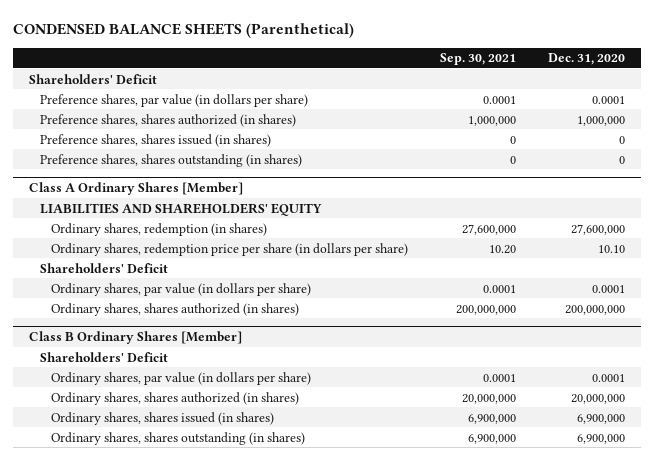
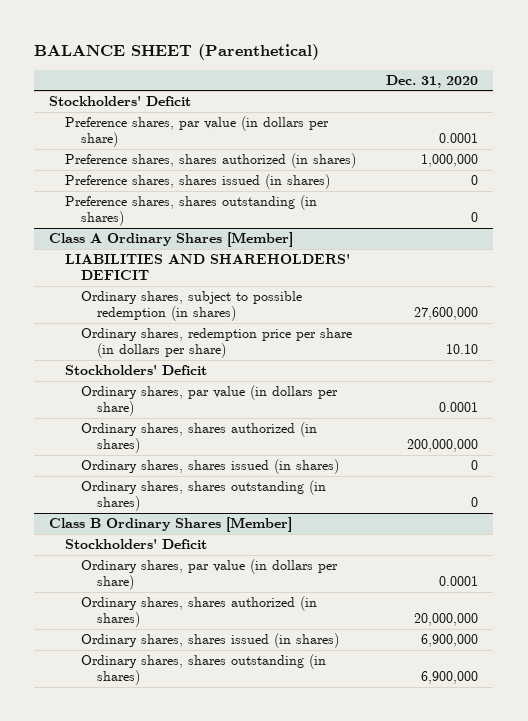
[12,23,354,39] CONDENSED BALANCE SHEETS (Parenthetical) -> [34,43,320,60] BALANCE SHEET (Parenthetical)
[440,53,517,66] Sep. 30, 2021 -> none
[28,73,157,84] Shareholders' Deficit -> [49,96,192,107] Stockholders' Deficit
[40,202,323,216] LIABILITIES AND SHAREHOLDERS' EQUITY -> [65,254,351,281] LIABILITIES AND SHAREHOLDERS' DEFICIT
[51,222,268,236] Ordinary shares, redemption (in shares) -> [81,291,303,322] Ordinary shares, subject to possible redemption (in shares)
[40,262,169,273] Shareholders' Deficit -> [65,365,208,376] Stockholders' Deficit
none -> [81,459,340,475] Ordinary shares, shares issued (in shares)
none -> [81,480,327,512] Ordinary shares, shares outstanding (in shares)
[40,351,169,362] Shareholders' Deficit -> [65,539,208,550] Stockholders' Deficit

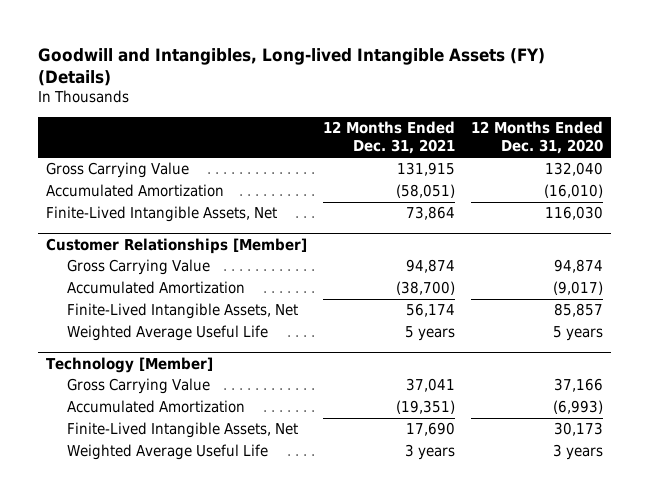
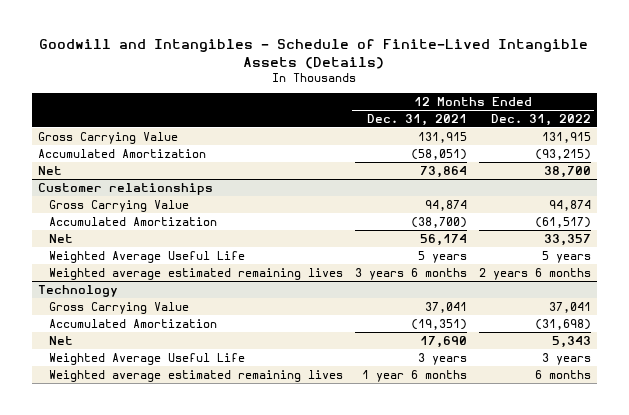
[38,47,546,86] Goodwill and Intangibles, Long-lived Intangible Assets (FY) (Details) -> [39,39,589,69] Goodwill and Intangibles - Schedule of Finite-Lived Intangible Assets (Details)
[471,120,604,155] 12 Months Ended Dec. 31, 2020 -> none
none -> [491,113,592,126] Dec. 31, 2022
[46,206,278,223] Finite-Lived Intangible Assets, Net -> [37,165,62,175] Net
[46,237,308,254] Customer Relationships [Member] -> [37,182,213,195] Customer relationships
[66,303,298,320] Finite-Lived Intangible Assets, Net -> [49,233,74,243] Net
none -> [49,267,344,280] Weighted average estimated remaining lives
[46,356,214,373] Technology [Member] -> [37,284,118,297] Technology
[66,422,298,439] Finite-Lived Intangible Assets, Net -> [49,335,74,345] Net
none -> [49,369,344,382] Weighted average estimated remaining lives

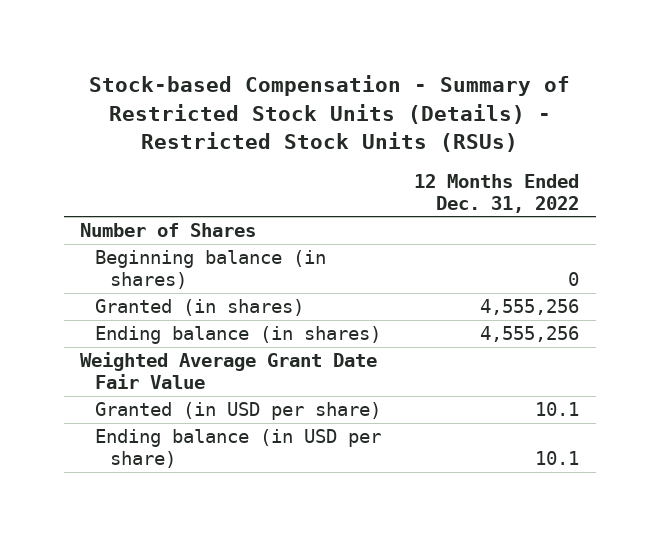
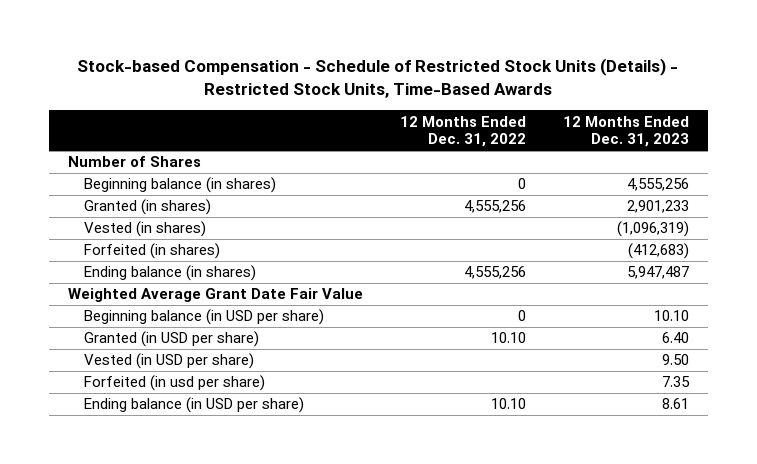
[88,75,570,153] Stock-based Compensation - Summary of Restricted Stock Units (Details) - Restricted Stock Units (RSUs) -> [77,58,679,99] Stock-based Compensation - Schedule of Restricted Stock Units (Details) - Restricted Stock Units, Time-Based Awards
none -> [563,115,690,148] 12 Months Ended Dec. 31, 2023
none -> [84,221,207,238] Vested (in shares)
none -> [84,243,221,260] Forfeited (in shares)
none -> [84,309,325,326] Beginning balance (in USD per share)
[535,401,580,416] 10.1 -> [490,332,526,344] 10.10
none -> [84,353,255,370] Vested (in USD per share)
none -> [84,375,266,392] Forfeited (in usd per share)
[535,451,580,466] 10.1 -> [490,398,526,410] 10.10

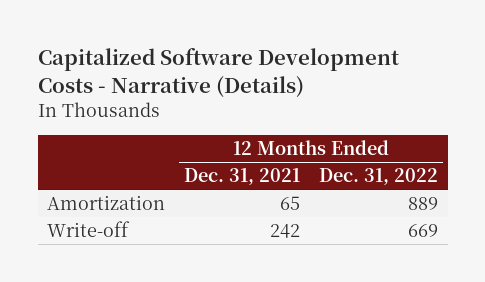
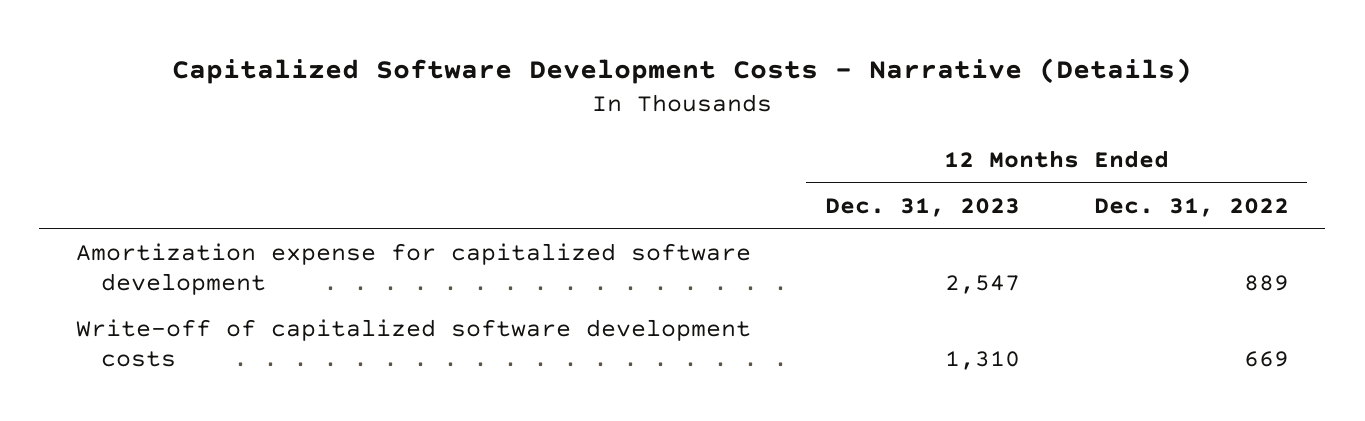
[184,168,301,186] Dec. 31, 2021 -> none
none -> [824,197,1020,217] Dec. 31, 2023
[47,195,166,211] Amortization -> [75,243,751,296] Amortization expense for capitalized software development
[47,221,131,238] Write-off -> [75,319,751,368] Write-off of capitalized software development costs

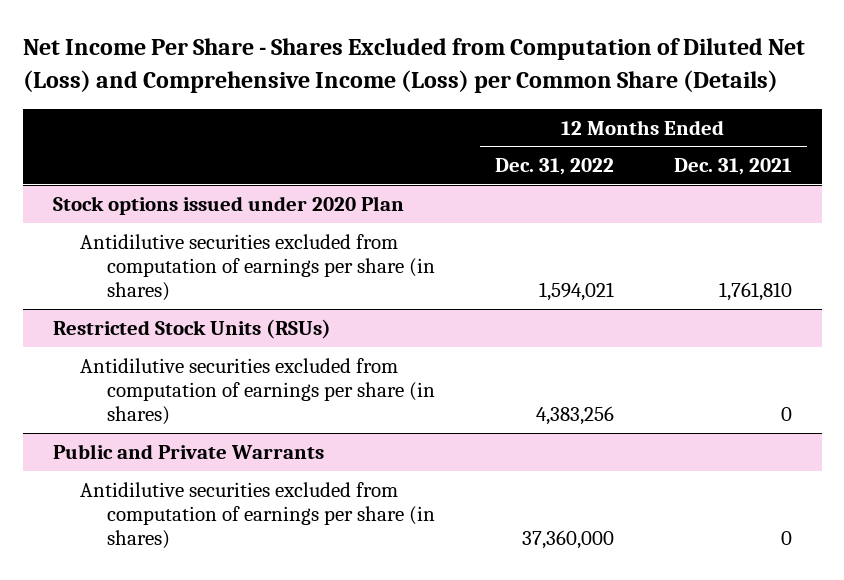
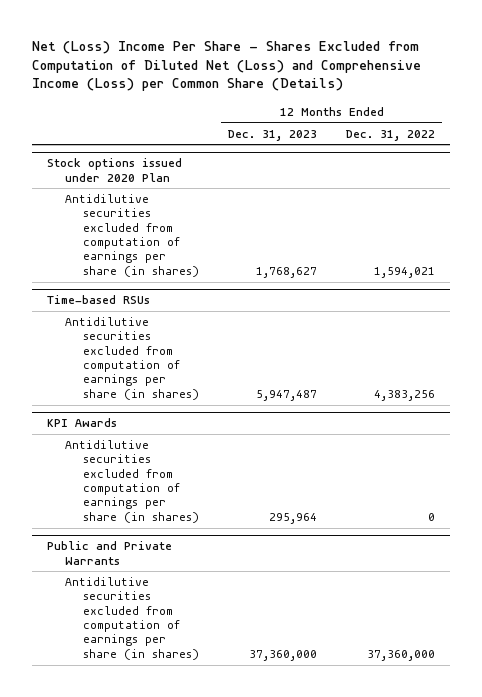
[22,38,805,93] Net Income Per Share - Shares Excluded from Computation of Diluted Net (Loss) and Comprehensive Income (Loss) per Common Share (Details) -> [32,40,422,92] Net (Loss) Income Per Share - Shares Excluded from Computation of Diluted Net (Loss) and Comprehensive Income (Loss) per Common Share (Details)
[673,158,792,176] Dec. 31, 2021 -> none
none -> [228,129,318,141] Dec. 31, 2023
[52,318,331,339] Restricted Stock Units (RSUs) -> none
none -> [46,295,150,305] Time-based RSUs
none -> [46,418,117,428] KPI Awards
none -> [64,440,200,523] Antidilutive securities excluded from computation of earnings per share (in shares)

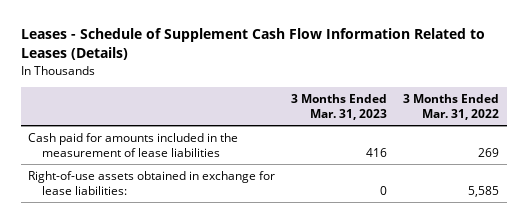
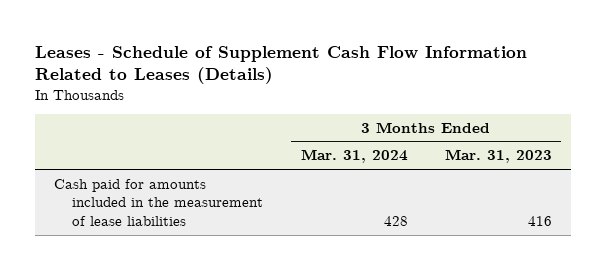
[403,93,500,120] 3 Months Ended Mar. 31, 2022 -> none
none -> [300,149,408,164] Mar. 31, 2024
[28,171,276,195] Right-of-use assets obtained in exchange for lease liabilities: -> none

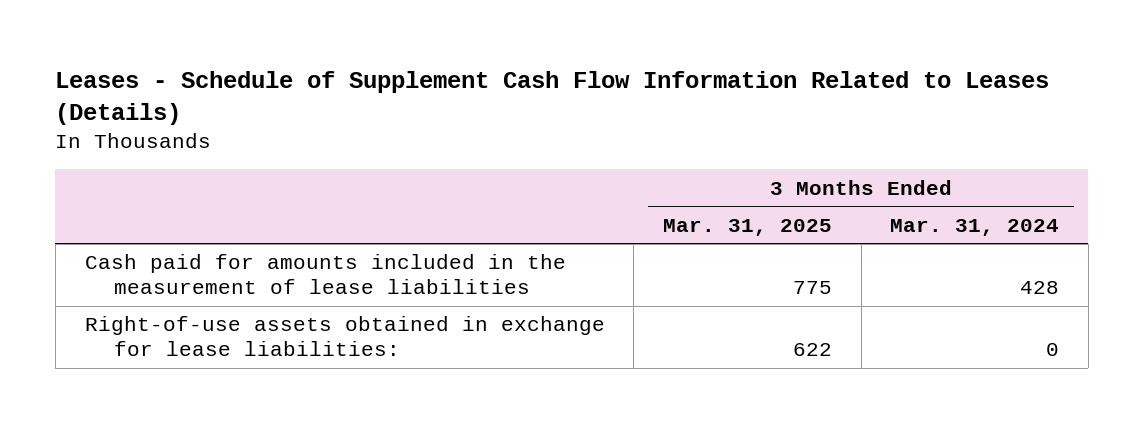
[445,149,553,164] Mar. 31, 2023 -> none
none -> [662,218,832,236] Mar. 31, 2025
none -> [84,316,605,356] Right-of-use assets obtained in exchange for lease liabilities:

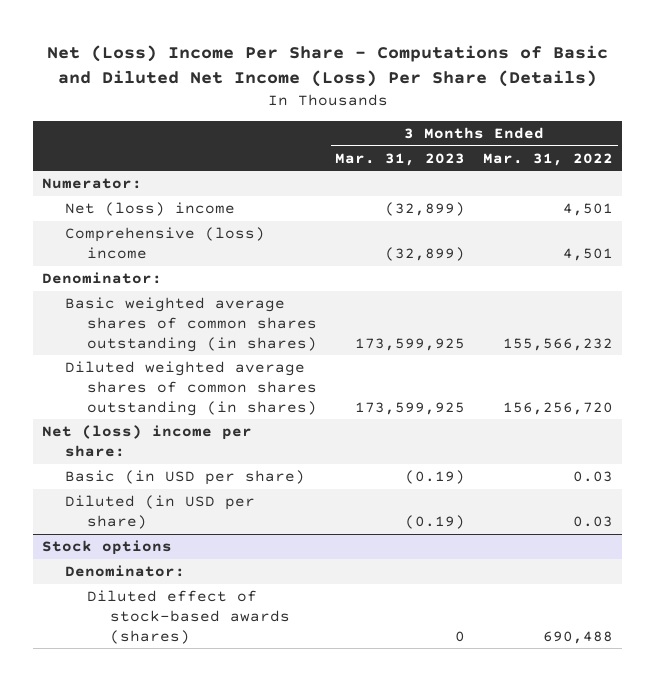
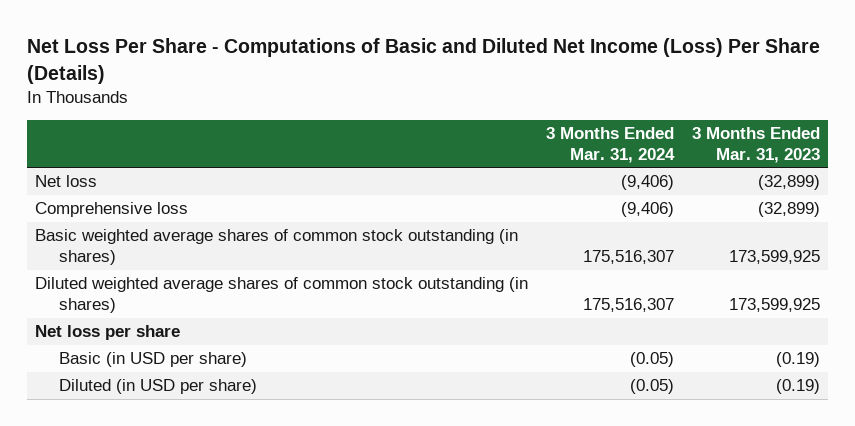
[46,45,608,88] Net (Loss) Income Per Share - Computations of Basic and Diluted Net Income (Loss) Per Share (Details) -> [26,38,820,84] Net Loss Per Share - Computations of Basic and Diluted Net Income (Loss) Per Share (Details)
[483,152,614,166] Mar. 31, 2022 -> none
none -> [545,126,675,163] 3 Months Ended Mar. 31, 2024
[42,178,143,190] Numerator: -> none
[42,272,163,285] Denominator: -> none
[64,202,235,217] Net (loss) income -> [35,175,98,188] Net loss
[64,227,265,259] Comprehensive (loss) income -> [35,202,189,218] Comprehensive loss
[64,297,318,352] Basic weighted average shares of common shares outstanding (in shares) -> [35,229,519,266] Basic weighted average shares of common stock outstanding (in shares)
[64,361,318,416] Diluted weighted average shares of common shares outstanding (in shares) -> [35,277,529,314] Diluted weighted average shares of common stock outstanding (in shares)
[42,425,253,457] Net (loss) income per share: -> [35,325,181,341] Net loss per share
[42,540,173,556] Stock options -> none
[64,565,185,578] Denominator: -> none
[87,590,290,644] Diluted effect of stock-based awards (shares) -> none

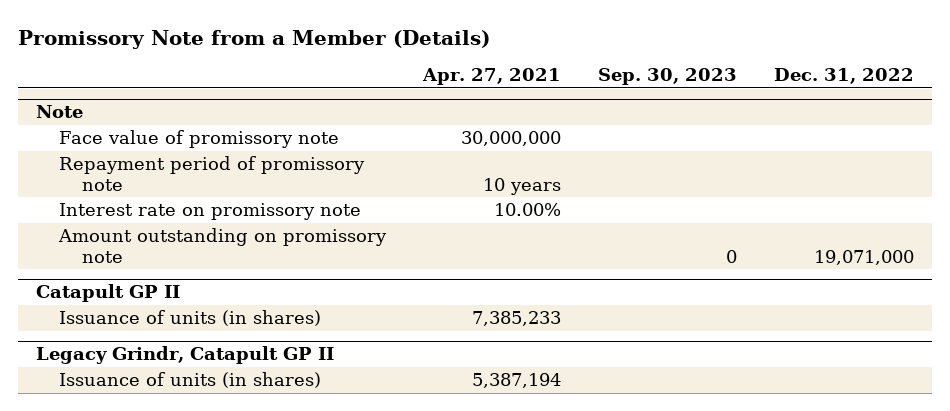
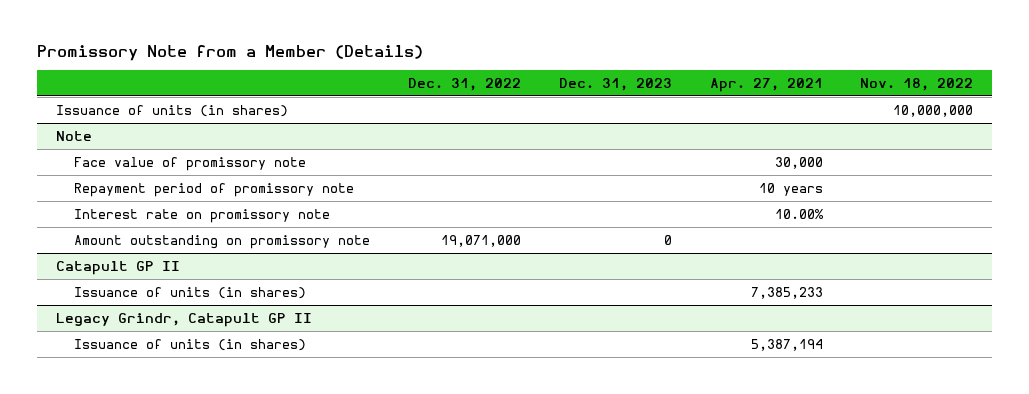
[597,68,737,86] Sep. 30, 2023 -> none
none -> [558,77,672,91] Dec. 31, 2023
none -> [860,77,974,91] Nov. 18, 2022
none -> [55,104,288,117] Issuance of units (in shares)
[461,131,562,147] 30,000,000 -> [774,156,823,169] 30,000

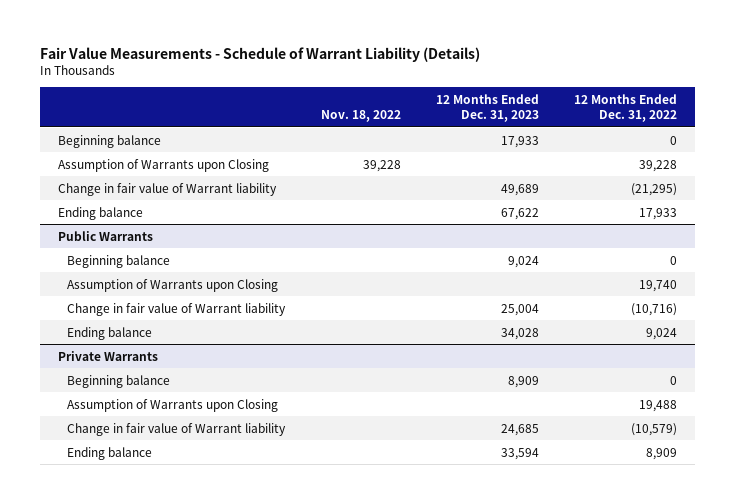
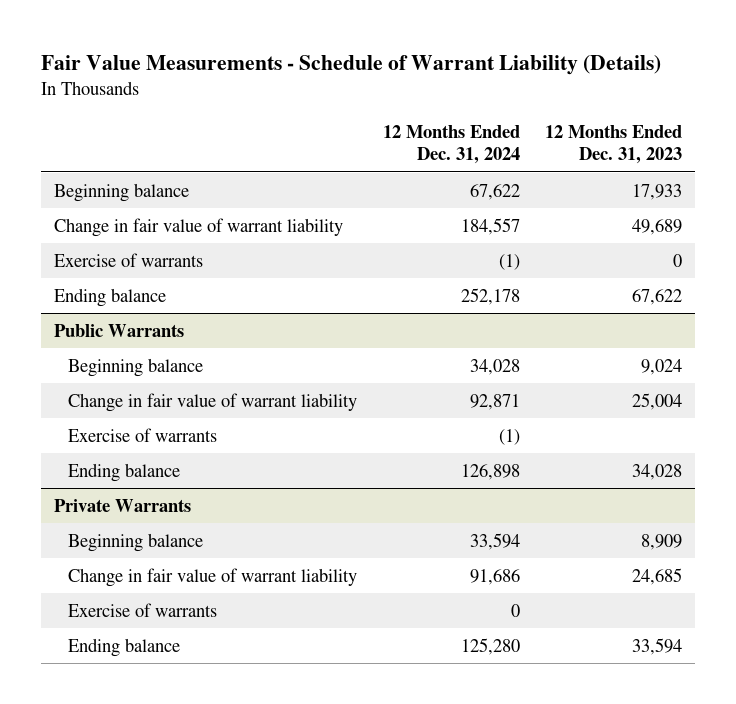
[320,110,401,123] Nov. 18, 2022 -> none
[574,93,678,123] 12 Months Ended Dec. 31, 2022 -> none
none -> [382,124,520,165] 12 Months Ended Dec. 31, 2024
[57,158,269,172] Assumption of Warrants upon Closing -> none
[57,182,277,196] Change in fair value of Warrant liability -> [53,217,343,237] Change in fair value of warrant liability
none -> [53,252,203,267] Exercise of warrants
[67,278,279,292] Assumption of Warrants upon Closing -> none
[67,302,287,316] Change in fair value of Warrant liability -> [68,392,358,412] Change in fair value of warrant liability
none -> [68,427,218,442] Exercise of warrants
[67,398,279,412] Assumption of Warrants upon Closing -> none
[67,422,287,436] Change in fair value of Warrant liability -> [68,567,358,587] Change in fair value of warrant liability
none -> [68,602,218,617] Exercise of warrants

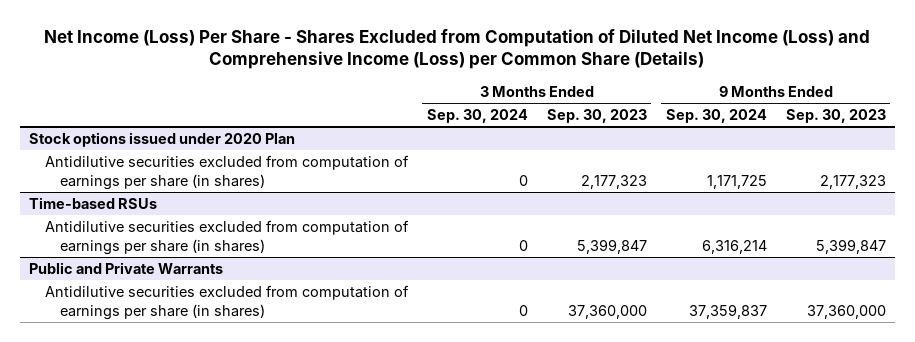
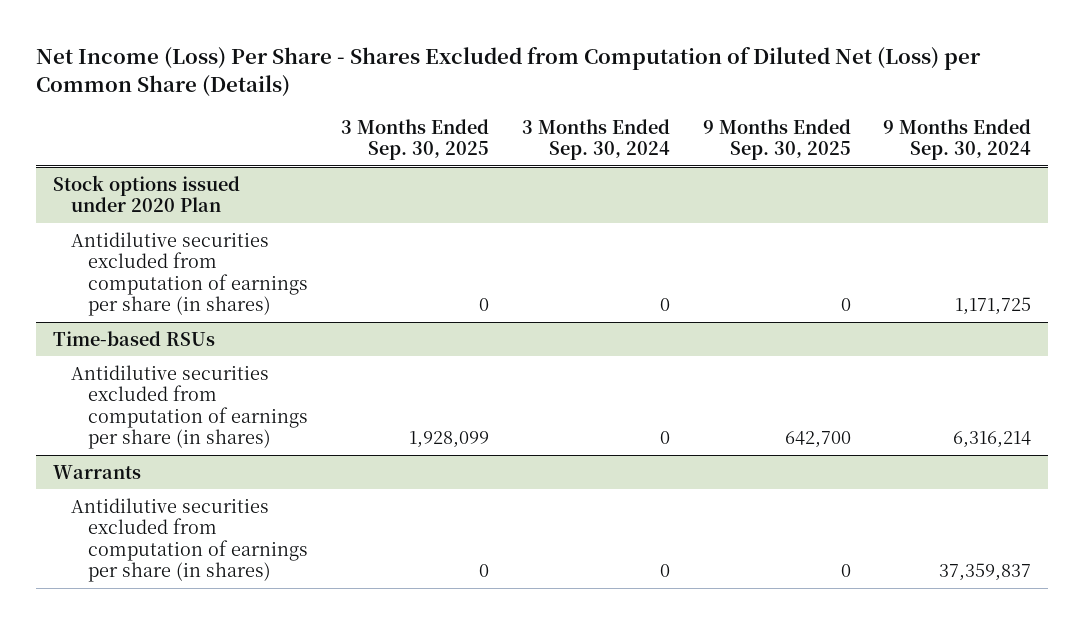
[44,28,871,70] Net Income (Loss) Per Share - Shares Excluded from Computation of Diluted Net Income (Loss) and Comprehensive Income (Loss) per Common Share (Details) -> [36,47,982,97] Net Income (Loss) Per Share - Shares Excluded from Computation of Diluted Net (Loss) per Common Share (Details)
[546,109,647,124] Sep. 30, 2023 -> none
[785,109,886,124] Sep. 30, 2023 -> none
none -> [341,118,490,161] 3 Months Ended Sep. 30, 2025
none -> [702,118,851,161] 9 Months Ended Sep. 30, 2025
[29,261,224,274] Public and Private Warrants -> [52,464,141,479] Warrants

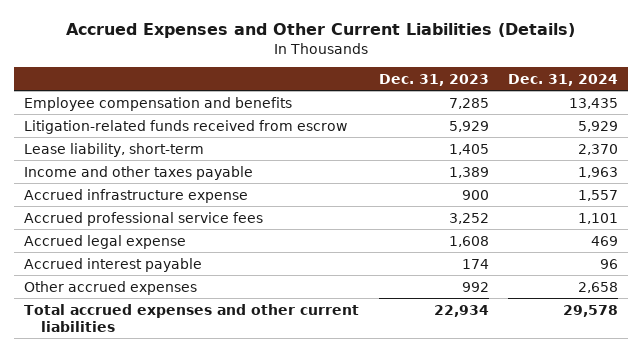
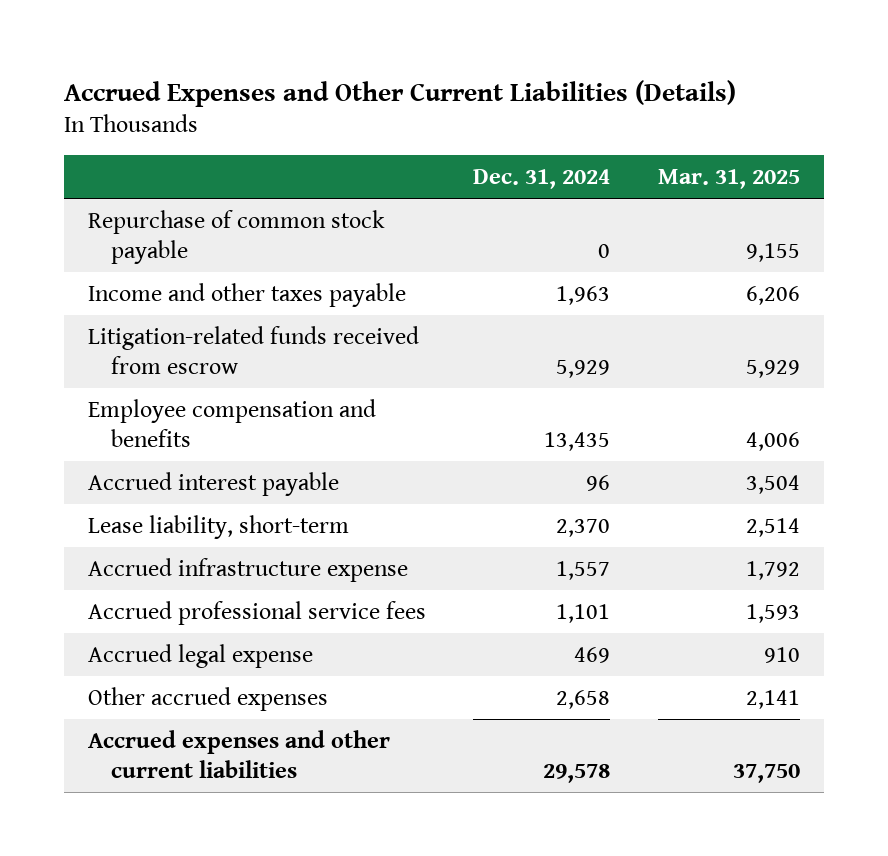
[378,73,489,86] Dec. 31, 2023 -> none
none -> [657,169,800,190] Mar. 31, 2025
none -> [88,209,386,264] Repurchase of common stock payable
[23,165,253,180] Income and other taxes payable -> [88,282,407,307] Income and other taxes payable
[23,96,292,111] Employee compensation and benefits -> [88,398,377,447] Employee compensation and benefits
[23,257,202,272] Accrued interest payable -> [88,471,340,496] Accrued interest payable
[23,303,359,332] Total accrued expenses and other current liabilities -> [88,729,391,778] Accrued expenses and other current liabilities

